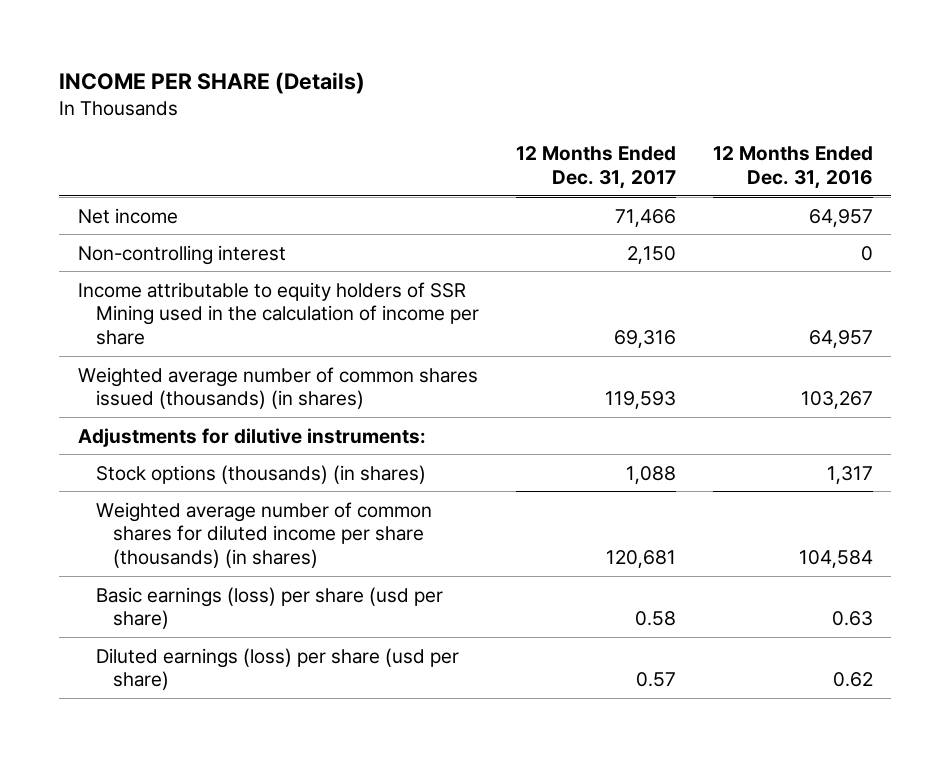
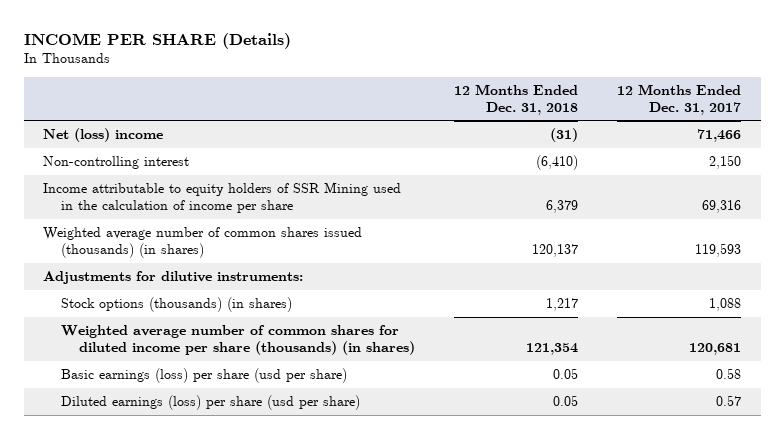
[712,146,873,189] 12 Months Ended Dec. 31, 2016 -> none
none -> [454,83,579,115] 12 Months Ended Dec. 31, 2018
[77,207,178,224] Net income -> [43,128,164,143] Net (loss) income

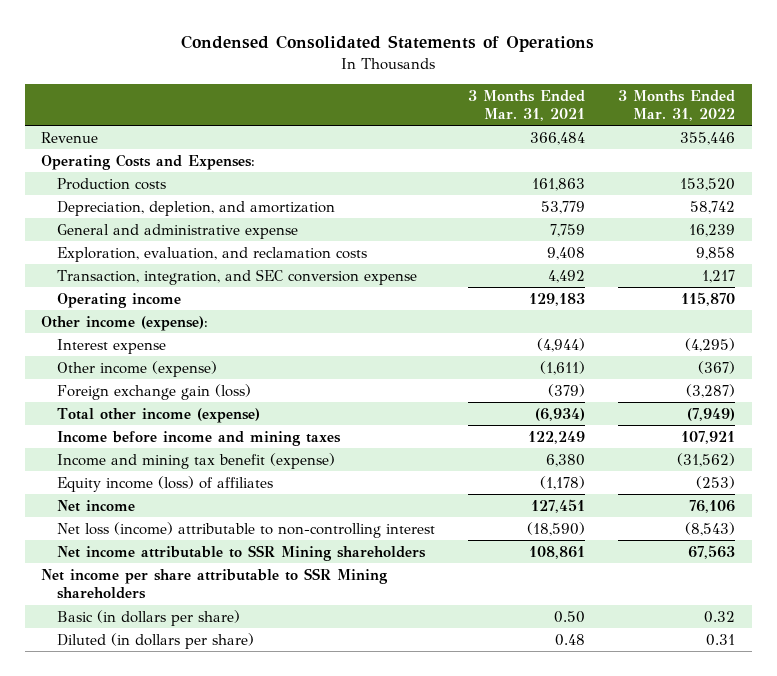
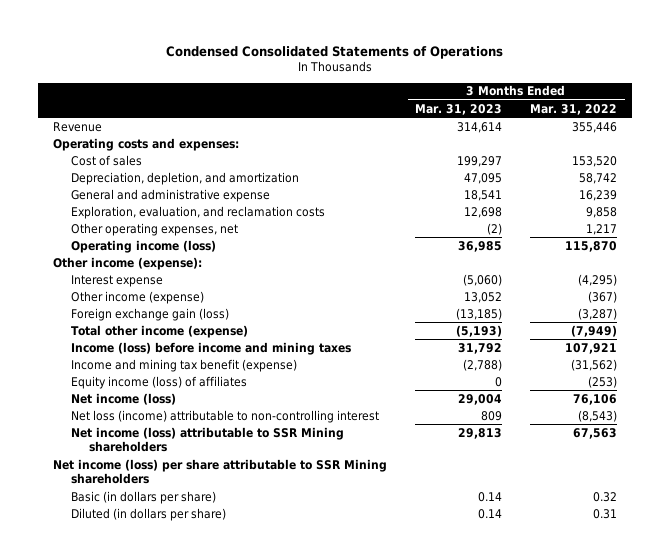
[468,89,586,122] 3 Months Ended Mar. 31, 2021 -> none
none -> [414,103,502,115] Mar. 31, 2023
[41,153,256,170] Operating Costs and Expenses: -> [52,137,239,151] Operating costs and expenses:
[57,177,167,190] Production costs -> [70,154,142,166] Cost of sales
[57,268,418,285] Transaction, integration, and SEC conversion expense -> [70,222,238,236] Other operating expenses, net
[57,292,182,308] Operating income -> [70,239,216,253] Operating income (loss)
[57,430,342,446] Income before income and mining taxes -> [70,341,351,355] Income (loss) before income and mining taxes
[57,499,136,512] Net income -> [70,392,176,405] Net income (loss)
[57,544,427,561] Net income attributable to SSR Mining shareholders -> [70,426,344,453] Net income (loss) attributable to SSR Mining shareholders
[41,567,389,600] Net income per share attributable to SSR Mining shareholders -> [52,458,387,485] Net income (loss) per share attributable to SSR Mining shareholders

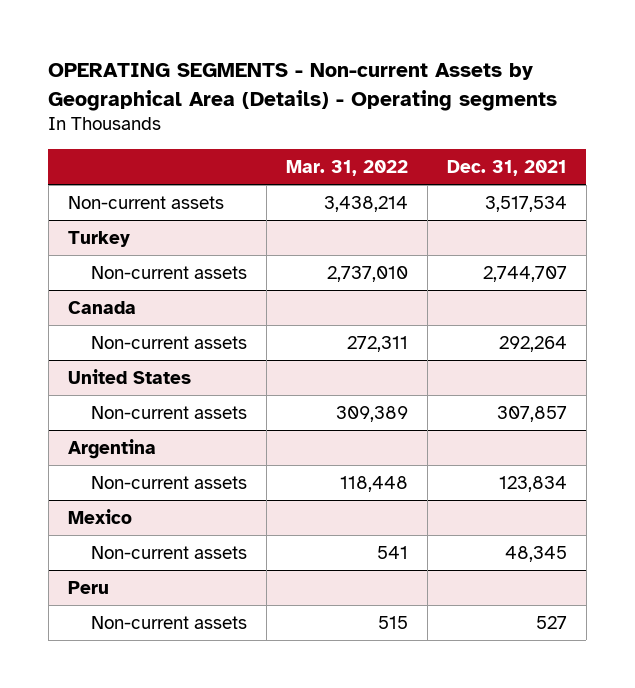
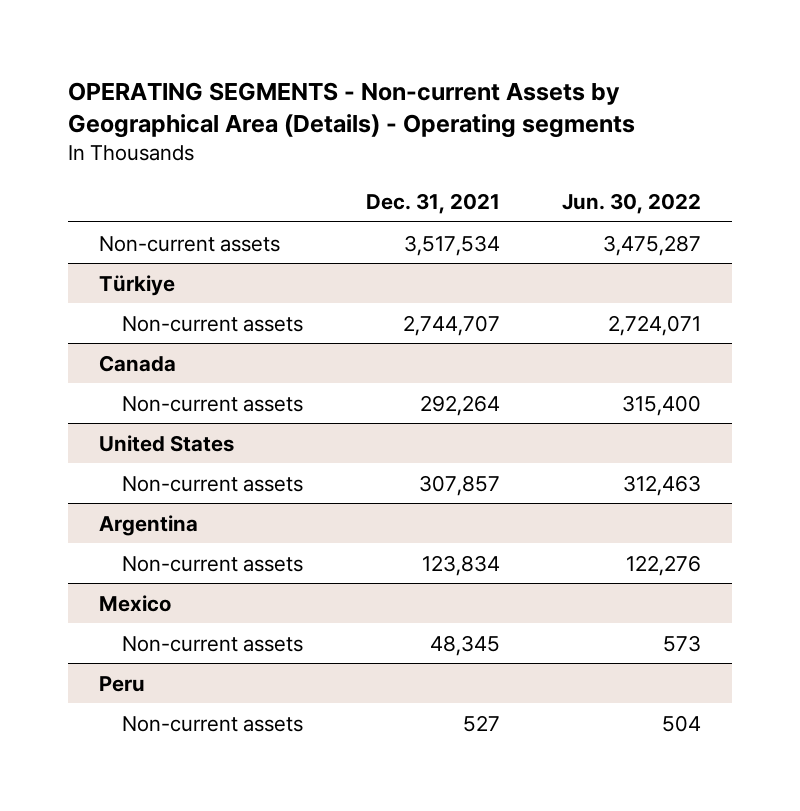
[285,159,408,176] Mar. 31, 2022 -> none
none -> [562,192,702,214] Jun. 30, 2022
[67,230,130,247] Turkey -> [98,274,175,296] Türkiye

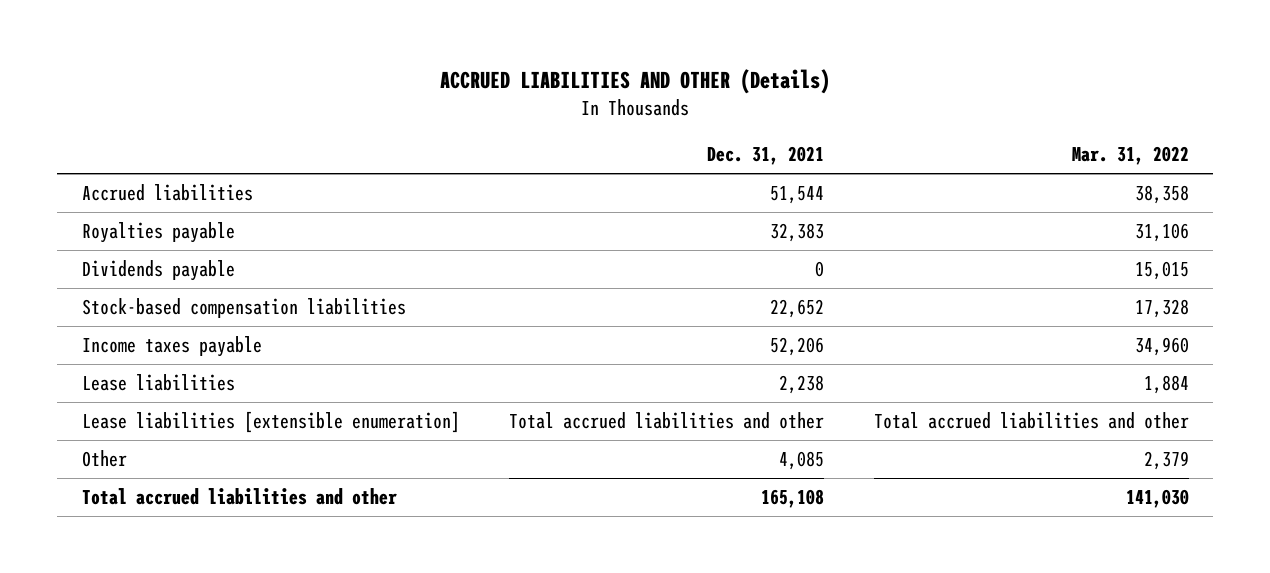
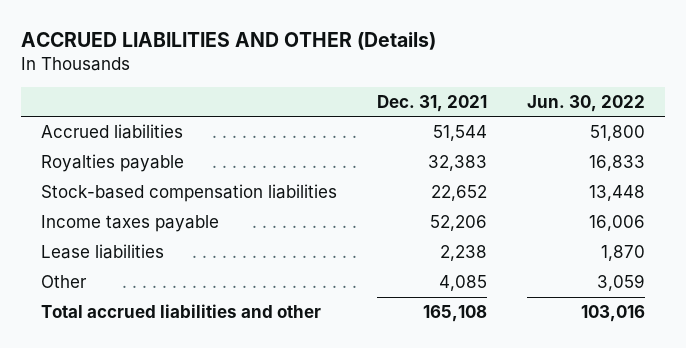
[1071,146,1189,166] Mar. 31, 2022 -> none
none -> [526,94,645,112] Jun. 30, 2022
[81,260,235,282] Dividends payable -> none
[81,411,460,434] Lease liabilities [extensible enumeration] -> none

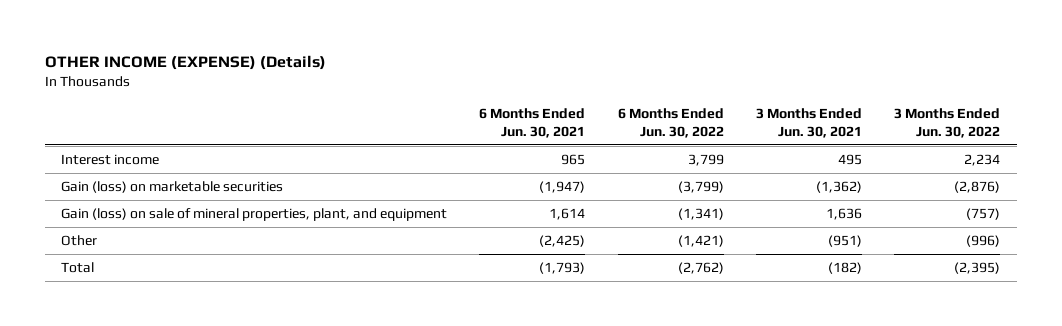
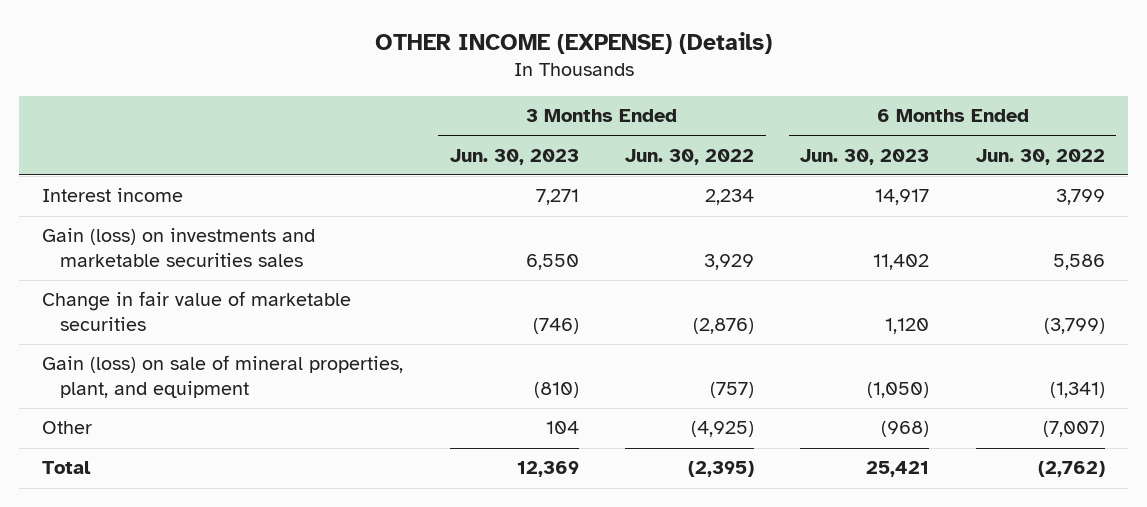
[479,107,586,138] 6 Months Ended Jun. 30, 2021 -> none
[756,107,863,138] 3 Months Ended Jun. 30, 2021 -> none
none -> [449,148,579,165] Jun. 30, 2023
none -> [800,148,930,165] Jun. 30, 2023
none -> [42,228,316,268] Gain (loss) on investments and marketable securities sales
[61,181,284,194] Gain (loss) on marketable securities -> [42,291,352,332] Change in fair value of marketable securities
[677,235,724,248] (1,421) -> [1042,421,1105,438] (7,007)
[966,235,1001,248] (996) -> [691,421,755,438] (4,925)

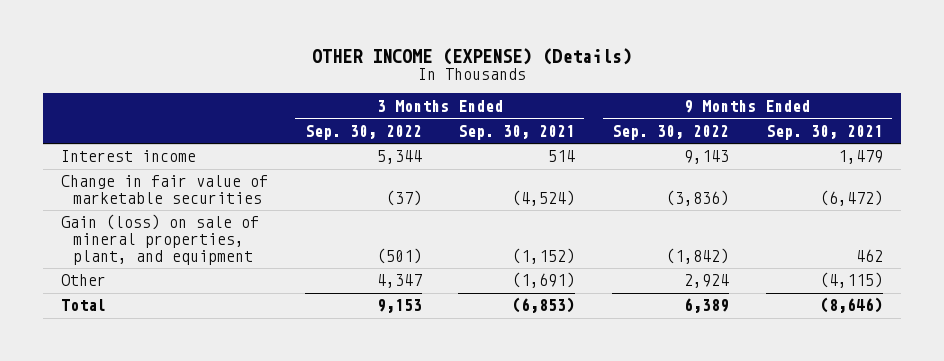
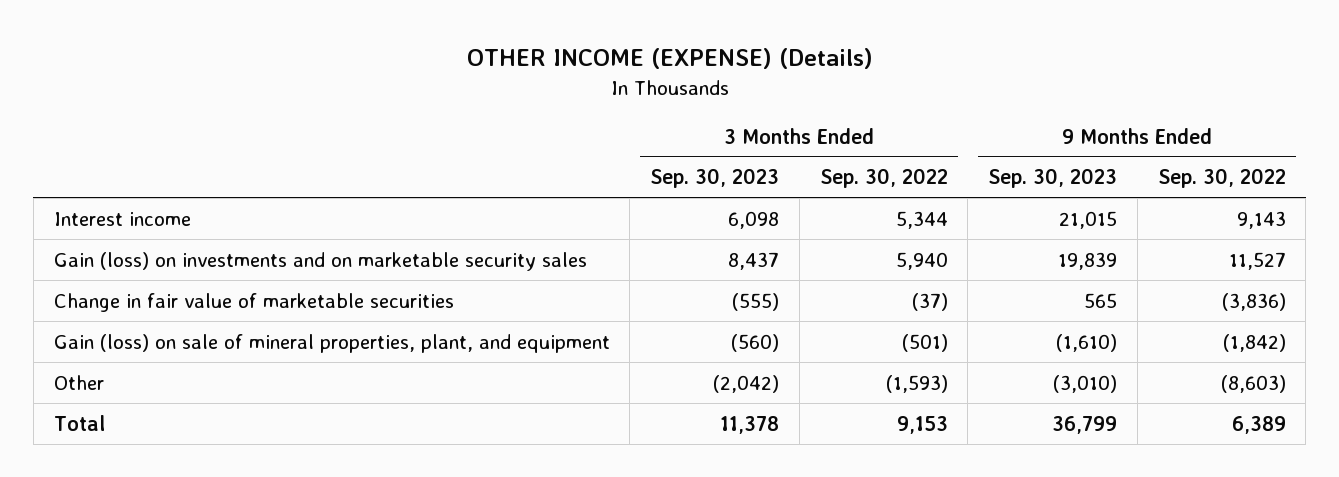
[458,124,576,140] Sep. 30, 2021 -> none
[765,124,883,140] Sep. 30, 2021 -> none
none -> [650,168,780,189] Sep. 30, 2023
none -> [988,168,1118,189] Sep. 30, 2023
none -> [53,251,587,271] Gain (loss) on investments and on marketable security sales
[376,274,422,289] 4,347 -> [885,374,948,393] (1,593)
[684,274,730,289] 2,924 -> [1220,374,1286,393] (8,603)

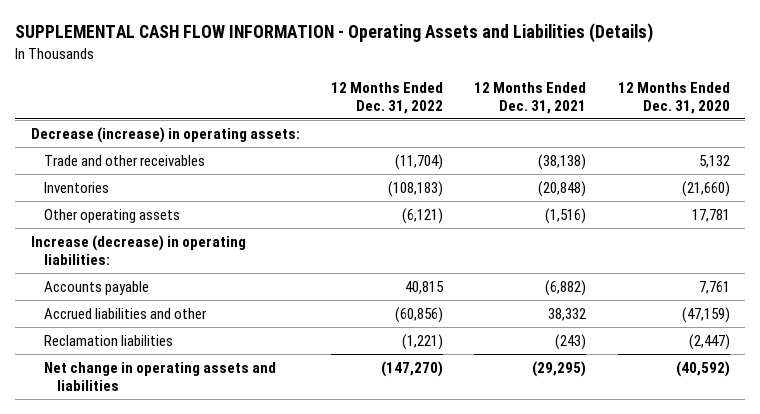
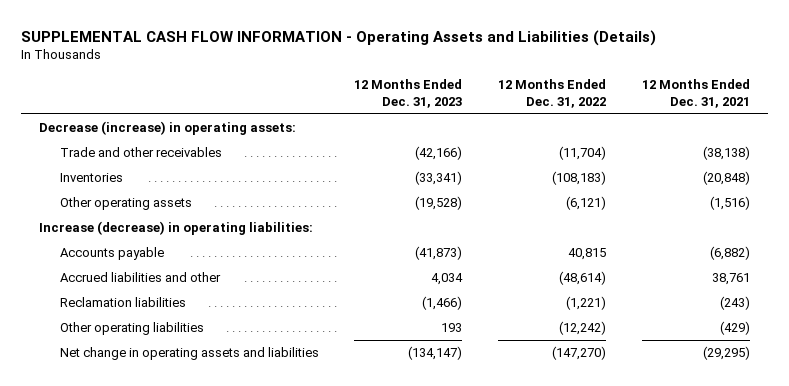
[617,81,730,114] 12 Months Ended Dec. 31, 2020 -> none
none -> [354,79,463,108] 12 Months Ended Dec. 31, 2023
[394,306,443,323] (60,856) -> [559,271,607,286] (48,614)
[548,307,587,321] 38,332 -> [711,273,750,286] 38,761
none -> [59,322,204,336] Other operating liabilities

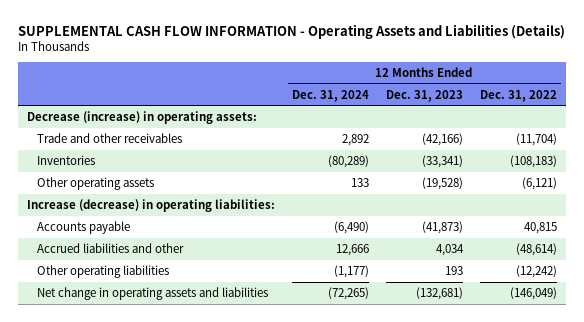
[641,79,750,108] 12 Months Ended Dec. 31, 2021 -> none
none -> [291,89,369,102] Dec. 31, 2024
[59,297,186,308] Reclamation liabilities -> none
[408,346,463,361] (134,147) -> [415,286,463,300] (132,681)
[552,346,607,361] (147,270) -> [510,286,558,300] (146,049)

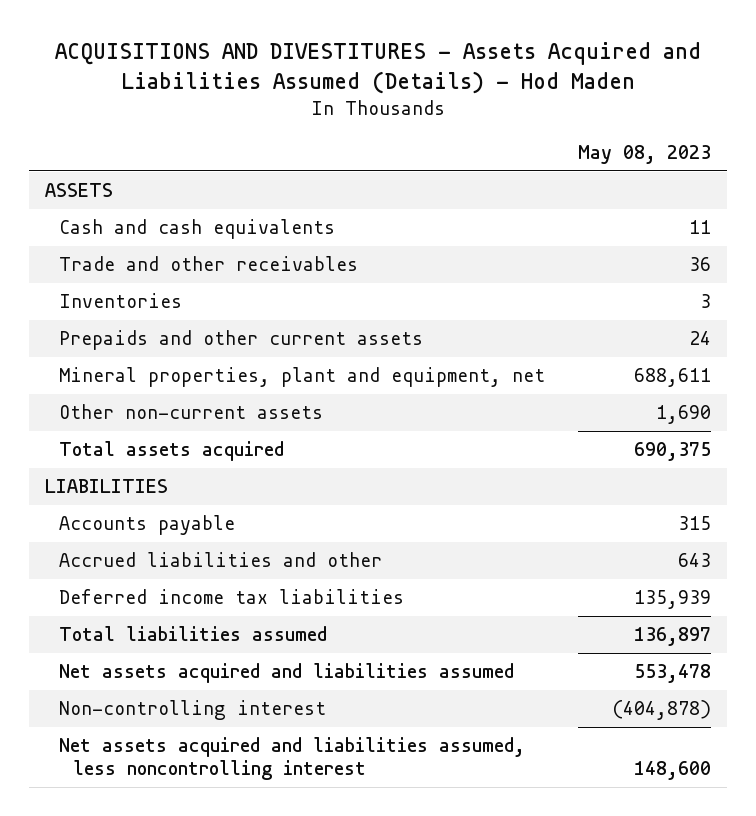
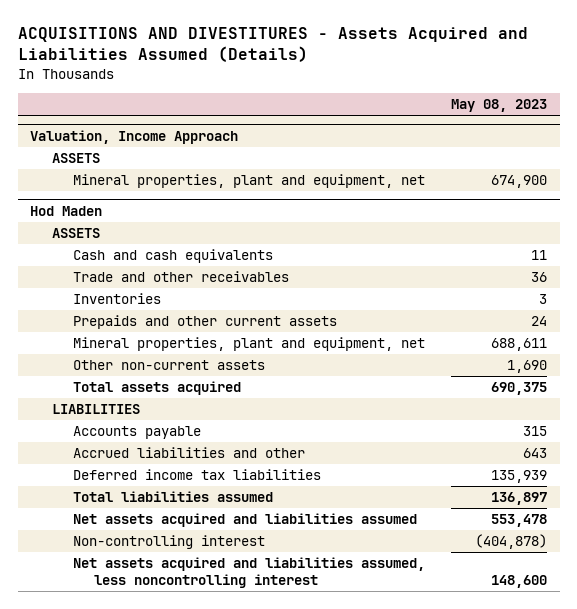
[54,41,701,94] ACQUISITIONS AND DIVESTITURES - Assets Acquired and Liabilities Assumed (Details) - Hod Maden -> [17,26,528,63] ACQUISITIONS AND DIVESTITURES - Assets Acquired and Liabilities Assumed (Details)
none -> [30,129,239,144] Valuation, Income Approach
none -> [72,174,425,189] Mineral properties, plant and equipment, net
none -> [30,205,103,216] Hod Maden
none -> [51,228,100,239] ASSETS

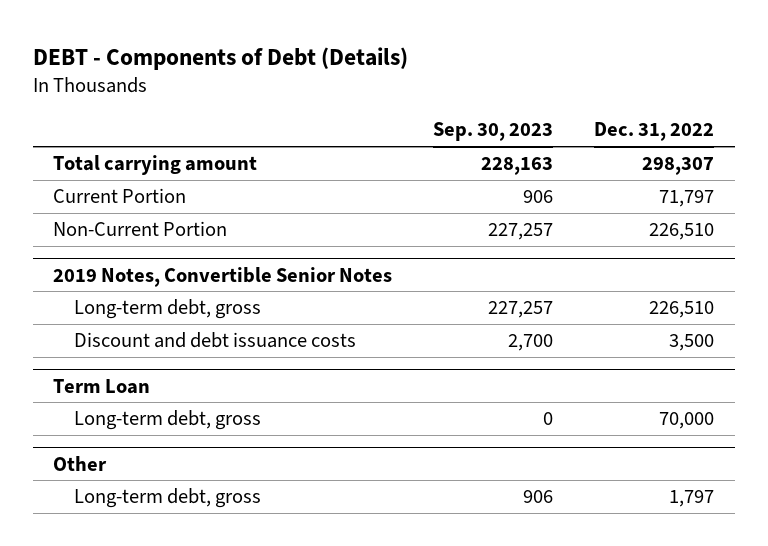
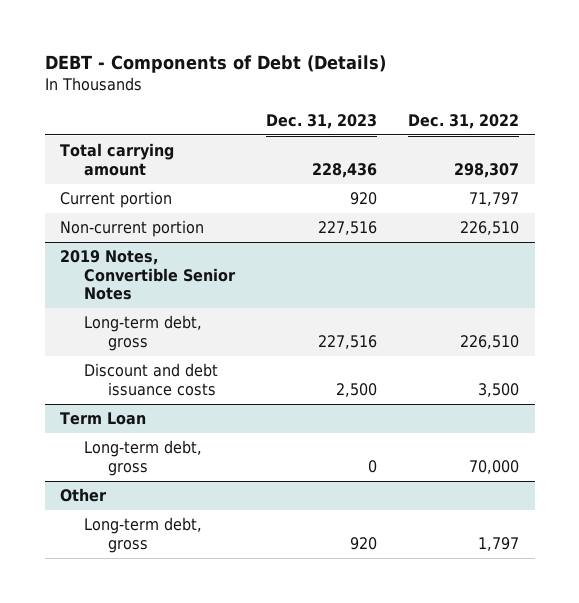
[433,122,554,142] Sep. 30, 2023 -> none
none -> [266,113,378,129] Dec. 31, 2023
[53,188,187,204] Current Portion -> [60,191,173,209] Current portion
[53,221,228,237] Non-Current Portion -> [60,220,205,238] Non-current portion

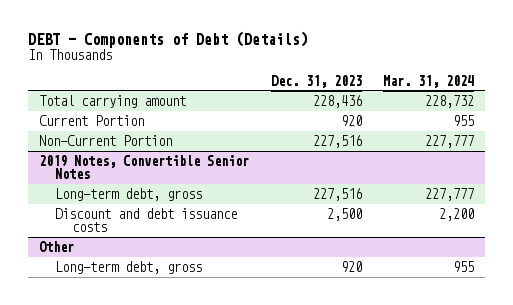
[408,113,520,129] Dec. 31, 2022 -> none
none -> [383,74,475,88] Mar. 31, 2024
[60,191,173,209] Current portion -> [38,114,144,126] Current Portion
[60,220,205,238] Non-current portion -> [38,134,172,146] Non-Current Portion
[60,412,147,426] Term Loan -> none
[84,440,203,476] Long-term debt, gross -> none

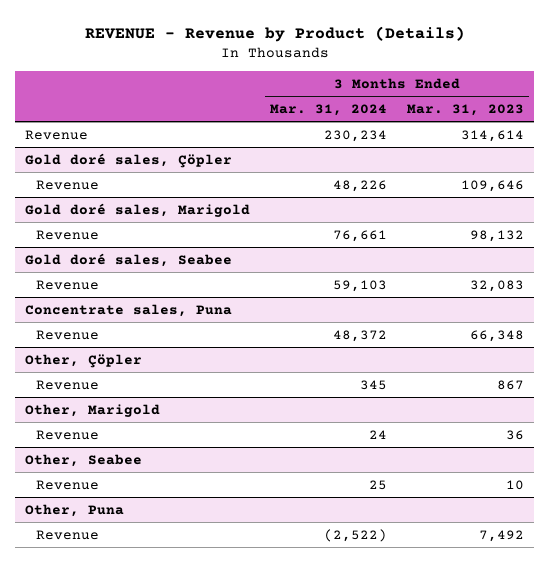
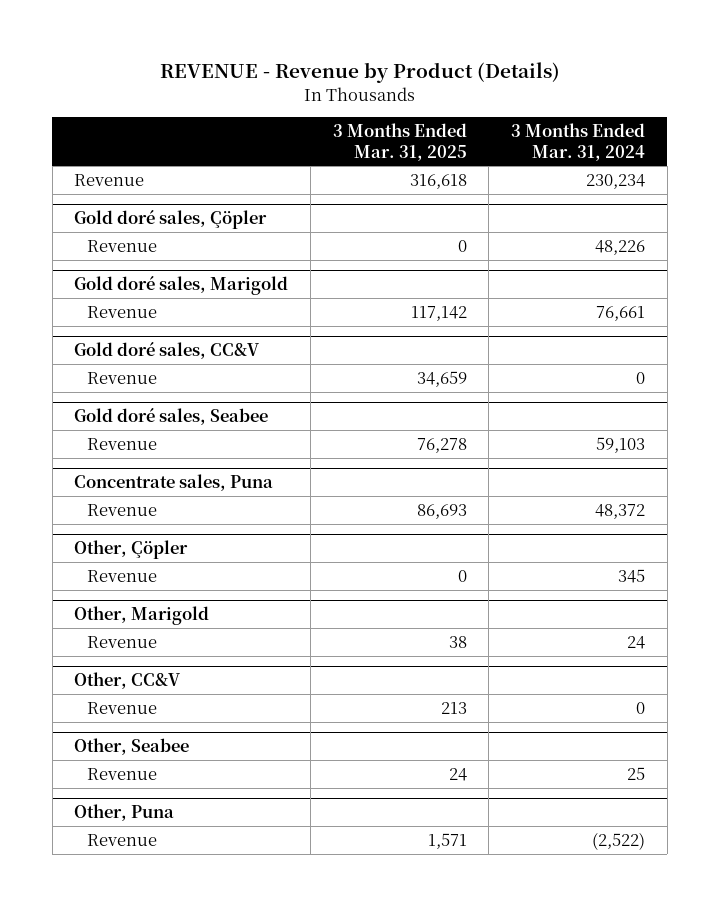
[407,103,525,116] Mar. 31, 2023 -> none
none -> [332,123,467,161] 3 Months Ended Mar. 31, 2025
none -> [74,341,260,359] Gold doré sales, CC&V
none -> [87,371,158,384] Revenue
none -> [74,671,181,689] Other, CC&V
none -> [87,701,158,714] Revenue

